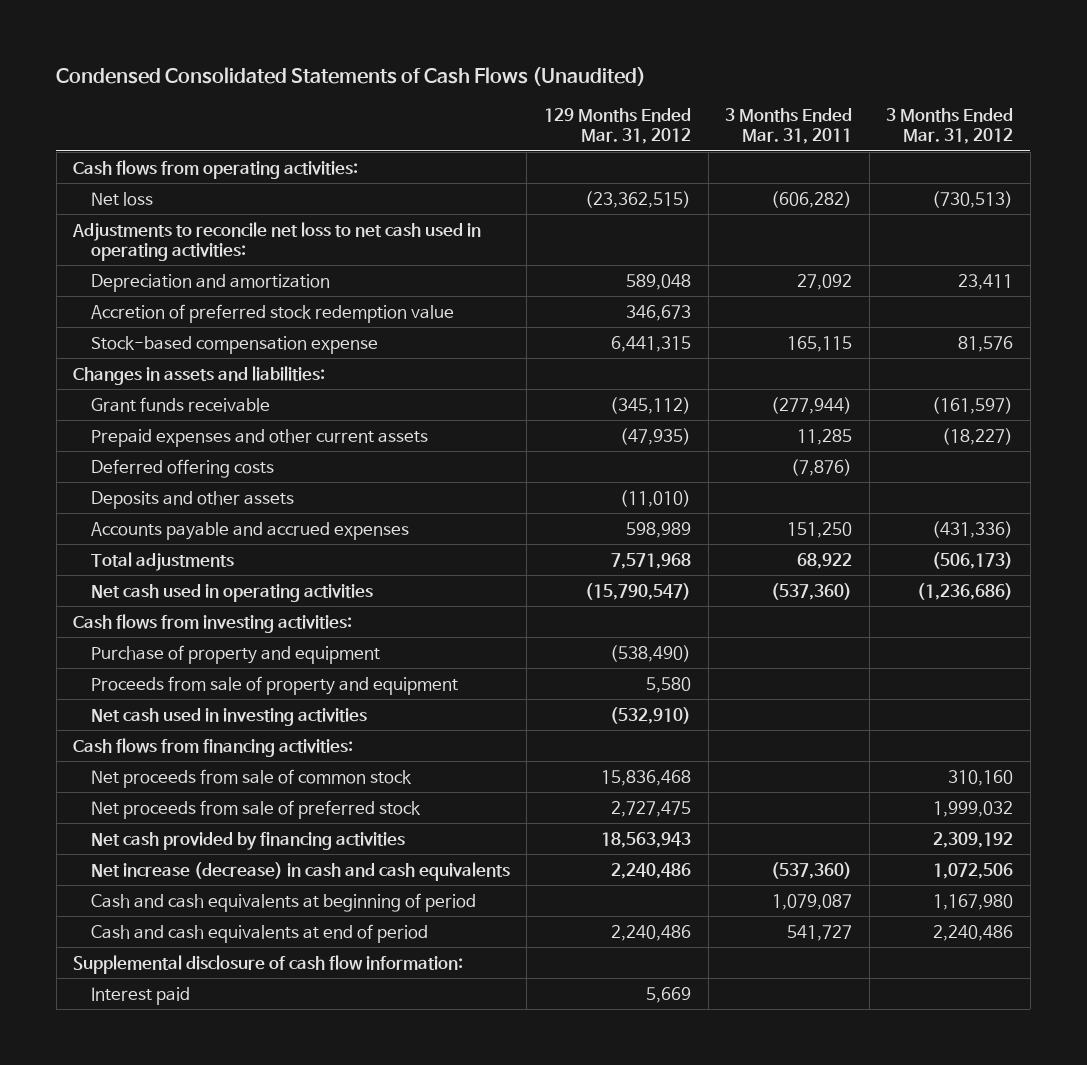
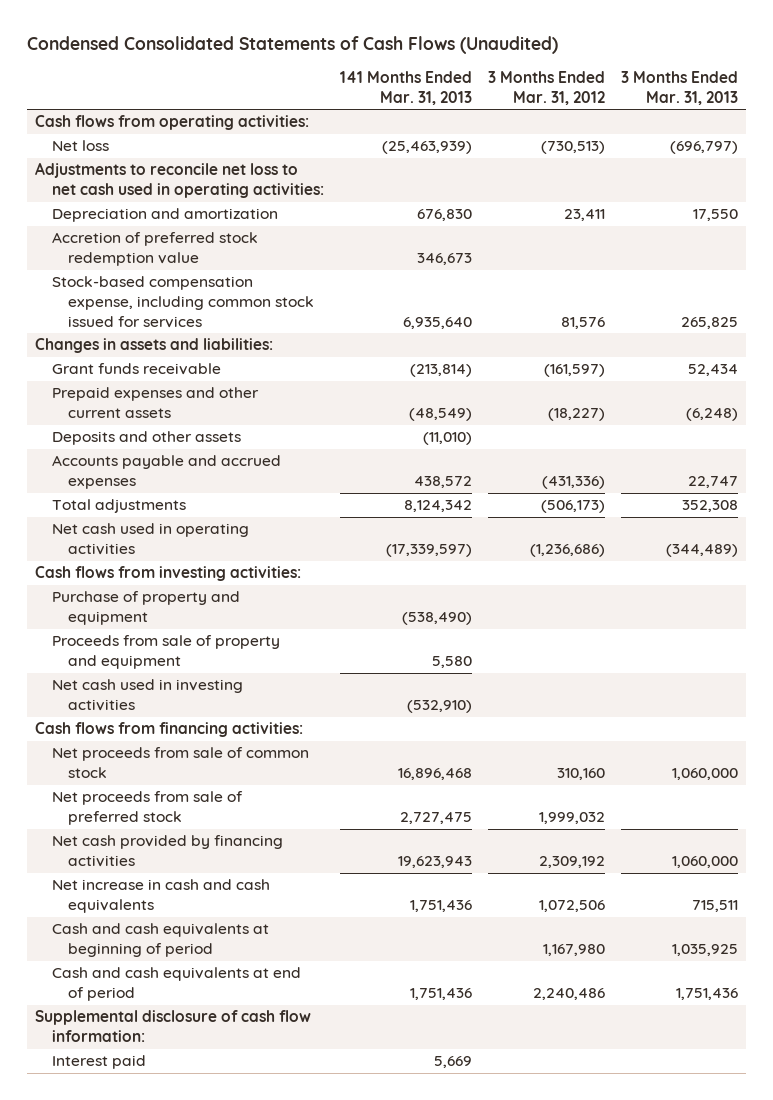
[544,108,692,145] 129 Months Ended Mar. 31, 2012 -> none
[725,108,853,145] 3 Months Ended Mar. 31, 2011 -> none
none -> [339,71,472,105] 141 Months Ended Mar. 31, 2013
none -> [620,71,738,105] 3 Months Ended Mar. 31, 2013
[90,335,378,354] Stock-based compensation expense -> [51,276,315,328] Stock-based compensation expense, including common stock issued for services
[90,458,274,478] Deferred offering costs -> none
[90,861,510,881] Net increase (decrease) in cash and cash equivalents -> [51,879,270,914] Net increase in cash and cash equivalents

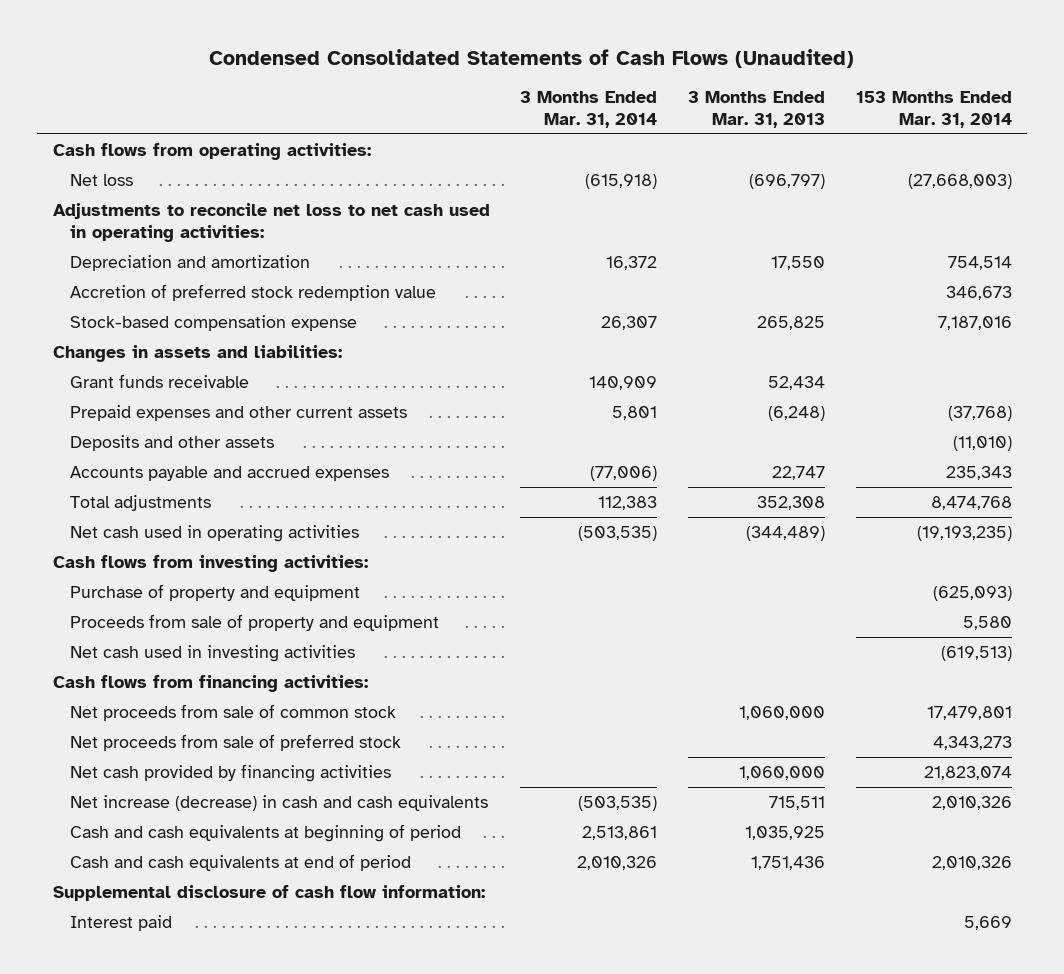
[339,71,472,105] 141 Months Ended Mar. 31, 2013 -> none
[487,71,605,105] 3 Months Ended Mar. 31, 2012 -> none
none -> [520,91,658,129] 3 Months Ended Mar. 31, 2014
none -> [855,91,1012,129] 153 Months Ended Mar. 31, 2014
[51,276,315,328] Stock-based compensation expense, including common stock issued for services -> [70,314,358,331] Stock-based compensation expense
[51,879,270,914] Net increase in cash and cash equivalents -> [70,794,489,811] Net increase (decrease) in cash and cash equivalents

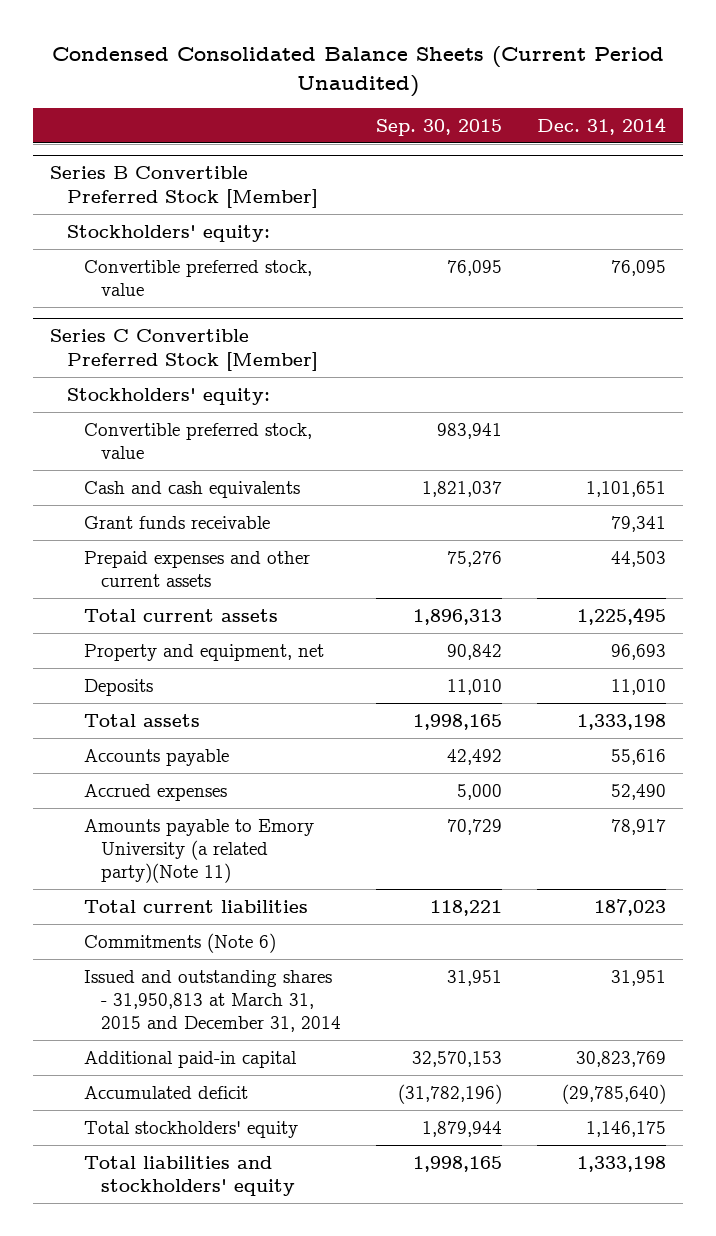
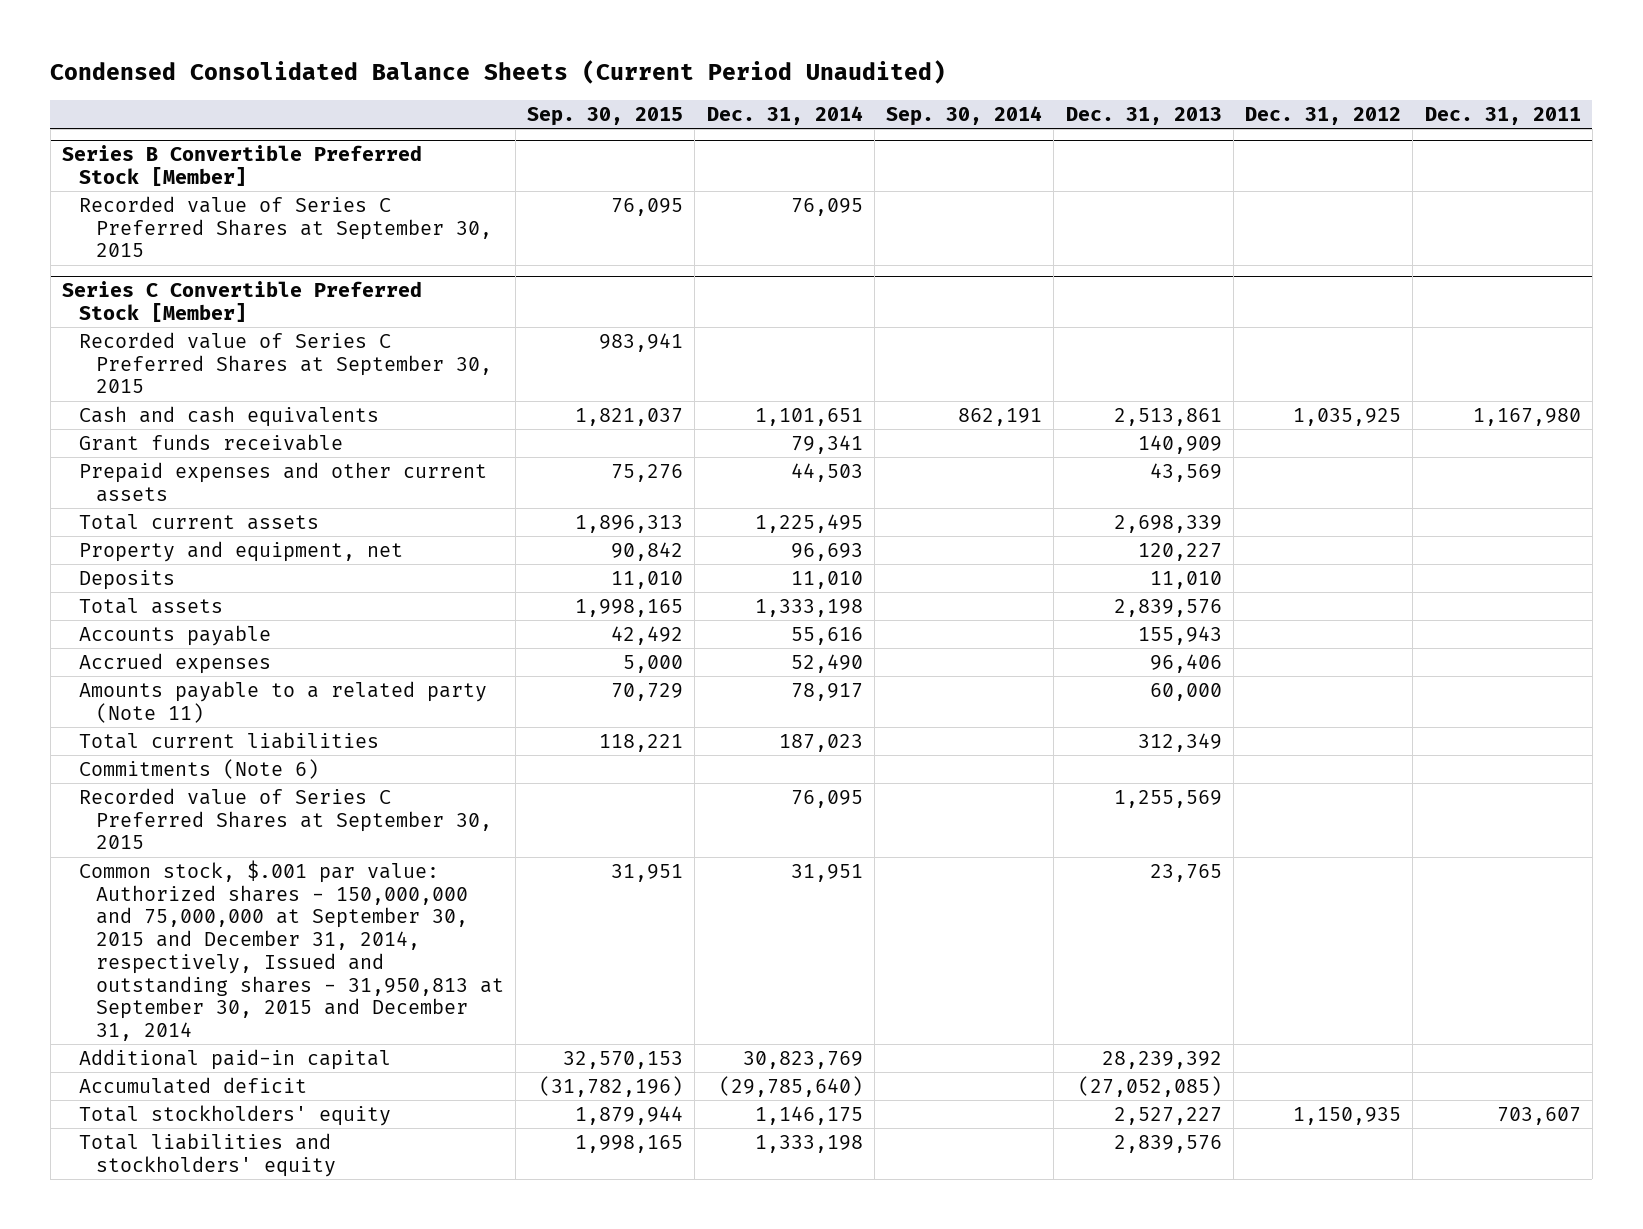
none -> [886,105,1043,126] Sep. 30, 2014
none -> [1065,106,1222,125] Dec. 31, 2013
none -> [1245,106,1402,125] Dec. 31, 2012
none -> [1424,106,1581,125] Dec. 31, 2011
[67,224,271,242] Stockholders' equity: -> none
[84,259,313,296] Convertible preferred stock, value -> [78,195,492,258] Recorded value of Series C Preferred Shares at September 30, 2015
[67,387,271,405] Stockholders' equity: -> none
[84,422,313,459] Convertible preferred stock, value -> [78,331,492,394] Recorded value of Series C Preferred Shares at September 30, 2015
[84,818,315,884] Amounts payable to Emory University (a related party)(Note 11) -> [78,680,487,723] Amounts payable to a related party (Note 11)
none -> [78,787,492,850] Recorded value of Series C Preferred Shares at September 30, 2015
[84,969,342,1033] Issued and outstanding shares - 31,950,813 at March 31, 2015 and December 31, 2014 -> [78,859,504,1042] Common stock, $.001 par value: Authorized shares - 150,000,000 and 75,000,000 at September 30, 2015 and December 31, 2014, respectively, Issued and outstanding shares - 31,950,813 at September 30, 2015 and December 31, 2014

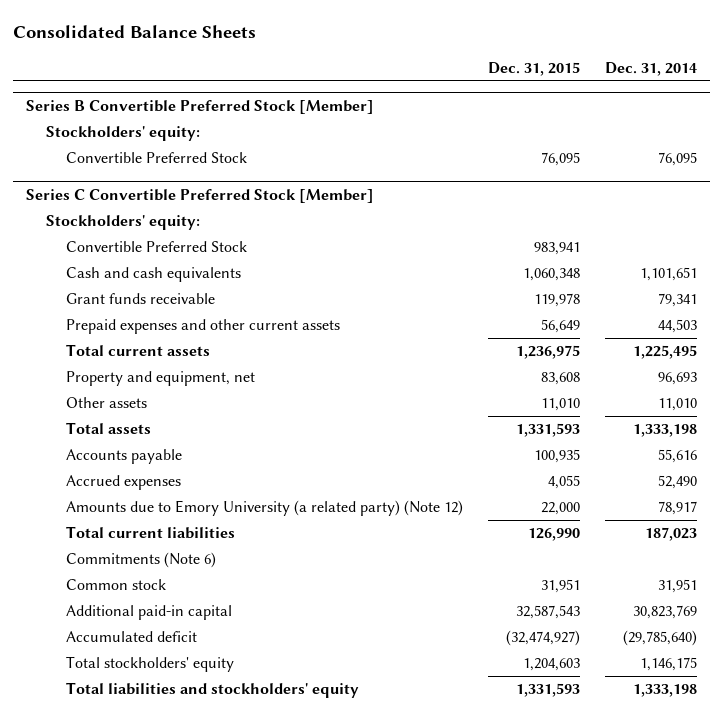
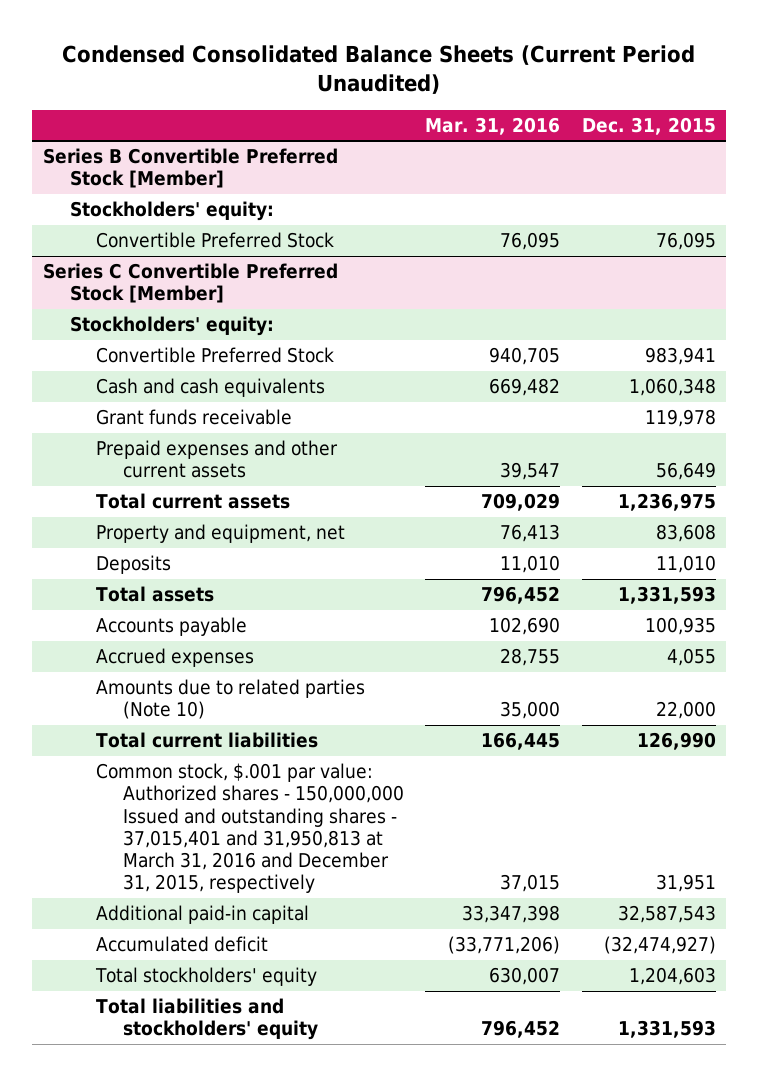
[13,25,257,39] Consolidated Balance Sheets -> [62,44,696,95] Condensed Consolidated Balance Sheets (Current Period Unaudited)
[605,61,698,76] Dec. 31, 2014 -> none
none -> [425,117,561,136] Mar. 31, 2016
[65,397,147,409] Other assets -> [96,555,172,575] Deposits
[65,500,463,517] Amounts due to Emory University (a related party) (Note 12) -> [96,679,366,720] Amounts due to related parties (Note 10)
[65,552,216,569] Commitments (Note 6) -> none
[65,579,166,591] Common stock -> [96,763,404,894] Common stock, $.001 par value: Authorized shares - 150,000,000 Issued and outstanding shares - 37,015,401 and 31,950,813 at March 31, 2016 and December 31, 2015, respectively

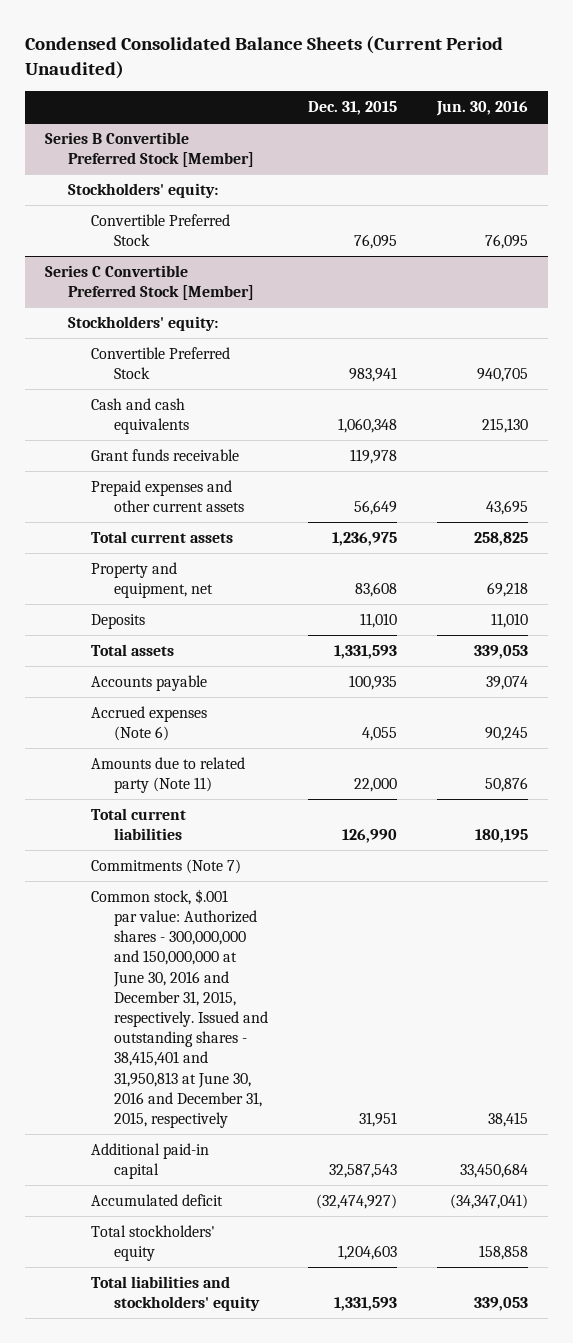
[425,117,561,136] Mar. 31, 2016 -> none
none -> [436,101,529,117] Jun. 30, 2016
[96,648,255,668] Accrued expenses -> [91,705,208,742] Accrued expenses (Note 6)
[96,679,366,720] Amounts due to related parties (Note 10) -> [91,756,246,794] Amounts due to related party (Note 11)
none -> [91,858,242,874] Commitments (Note 7)
[96,763,404,894] Common stock, $.001 par value: Authorized shares - 150,000,000 Issued and outstanding shares - 37,015,401 and 31,950,813 at March 31, 2016 and December 31, 2015, respectively -> [91,888,269,1128] Common stock, $.001 par value: Authorized shares - 300,000,000 and 150,000,000 at June 30, 2016 and December 31, 2015, respectively. Issued and outstanding shares - 38,415,401 and 31,950,813 at June 30, 2016 and December 31, 2015, respectively

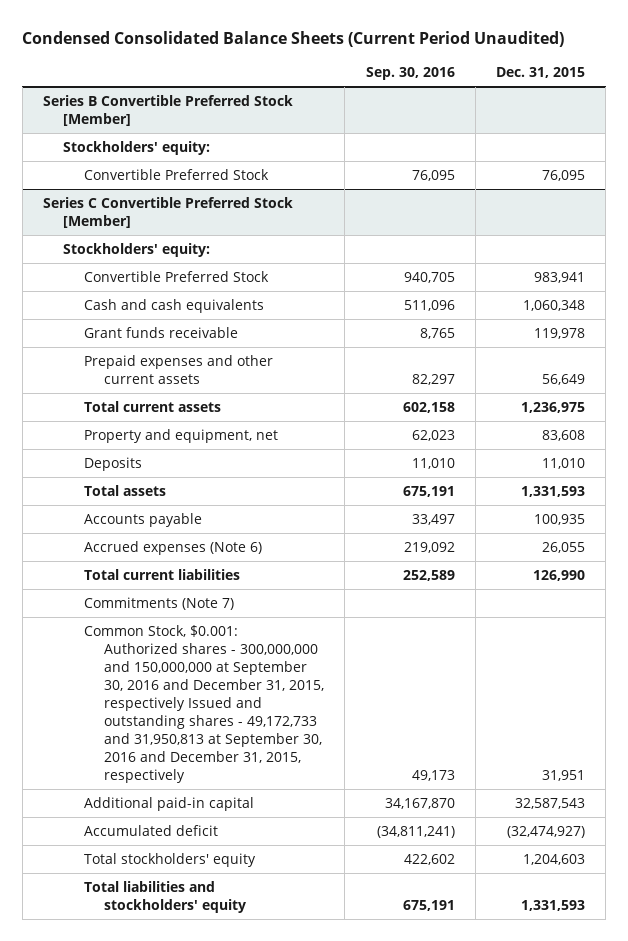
[436,101,529,117] Jun. 30, 2016 -> none
none -> [365,67,455,81] Sep. 30, 2016
[91,756,246,794] Amounts due to related party (Note 11) -> none
[362,727,398,742] 4,055 -> [541,541,585,553] 26,055
[91,888,269,1128] Common stock, $.001 par value: Authorized shares - 300,000,000 and 150,000,000 at June 30, 2016 and December 31, 2015, respectively. Issued and outstanding shares - 38,415,401 and 31,950,813 at June 30, 2016 and December 31, 2015, respectively -> [83,624,325,784] Common Stock, $0.001: Authorized shares - 300,000,000 and 150,000,000 at September 30, 2016 and December 31, 2015, respectively Issued and outstanding shares - 49,172,733 and 31,950,813 at September 30, 2016 and December 31, 2015, respectively

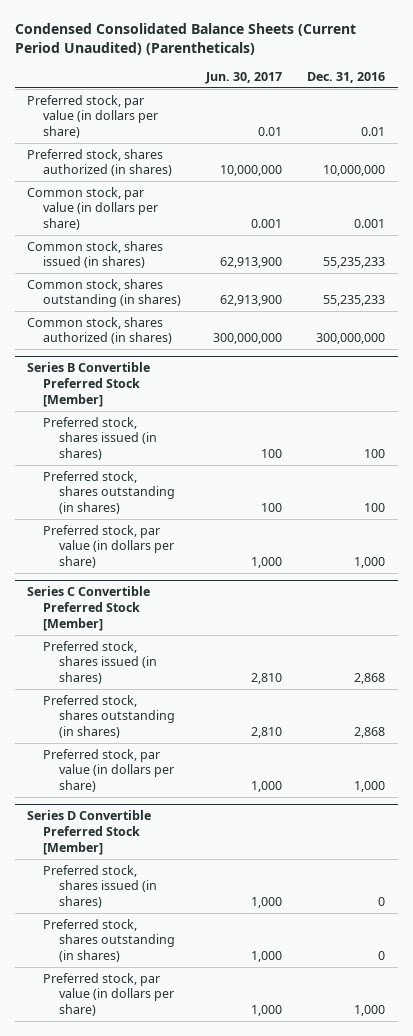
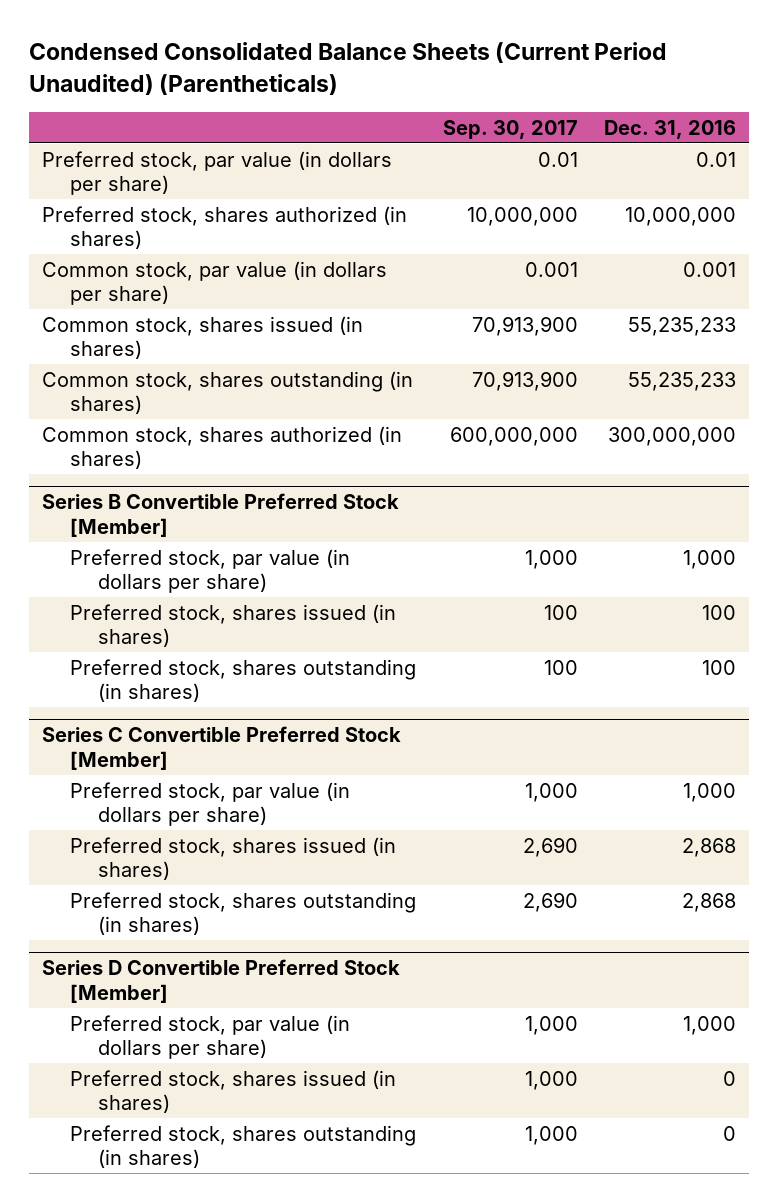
[205,71,283,84] Jun. 30, 2017 -> none
none -> [442,119,578,139] Sep. 30, 2017
[43,524,174,568] Preferred stock, par value (in dollars per share) -> [70,548,351,594] Preferred stock, par value (in dollars per share)
[43,748,174,792] Preferred stock, par value (in dollars per share) -> [70,781,351,827] Preferred stock, par value (in dollars per share)
[43,972,174,1016] Preferred stock, par value (in dollars per share) -> [70,1014,351,1060] Preferred stock, par value (in dollars per share)

